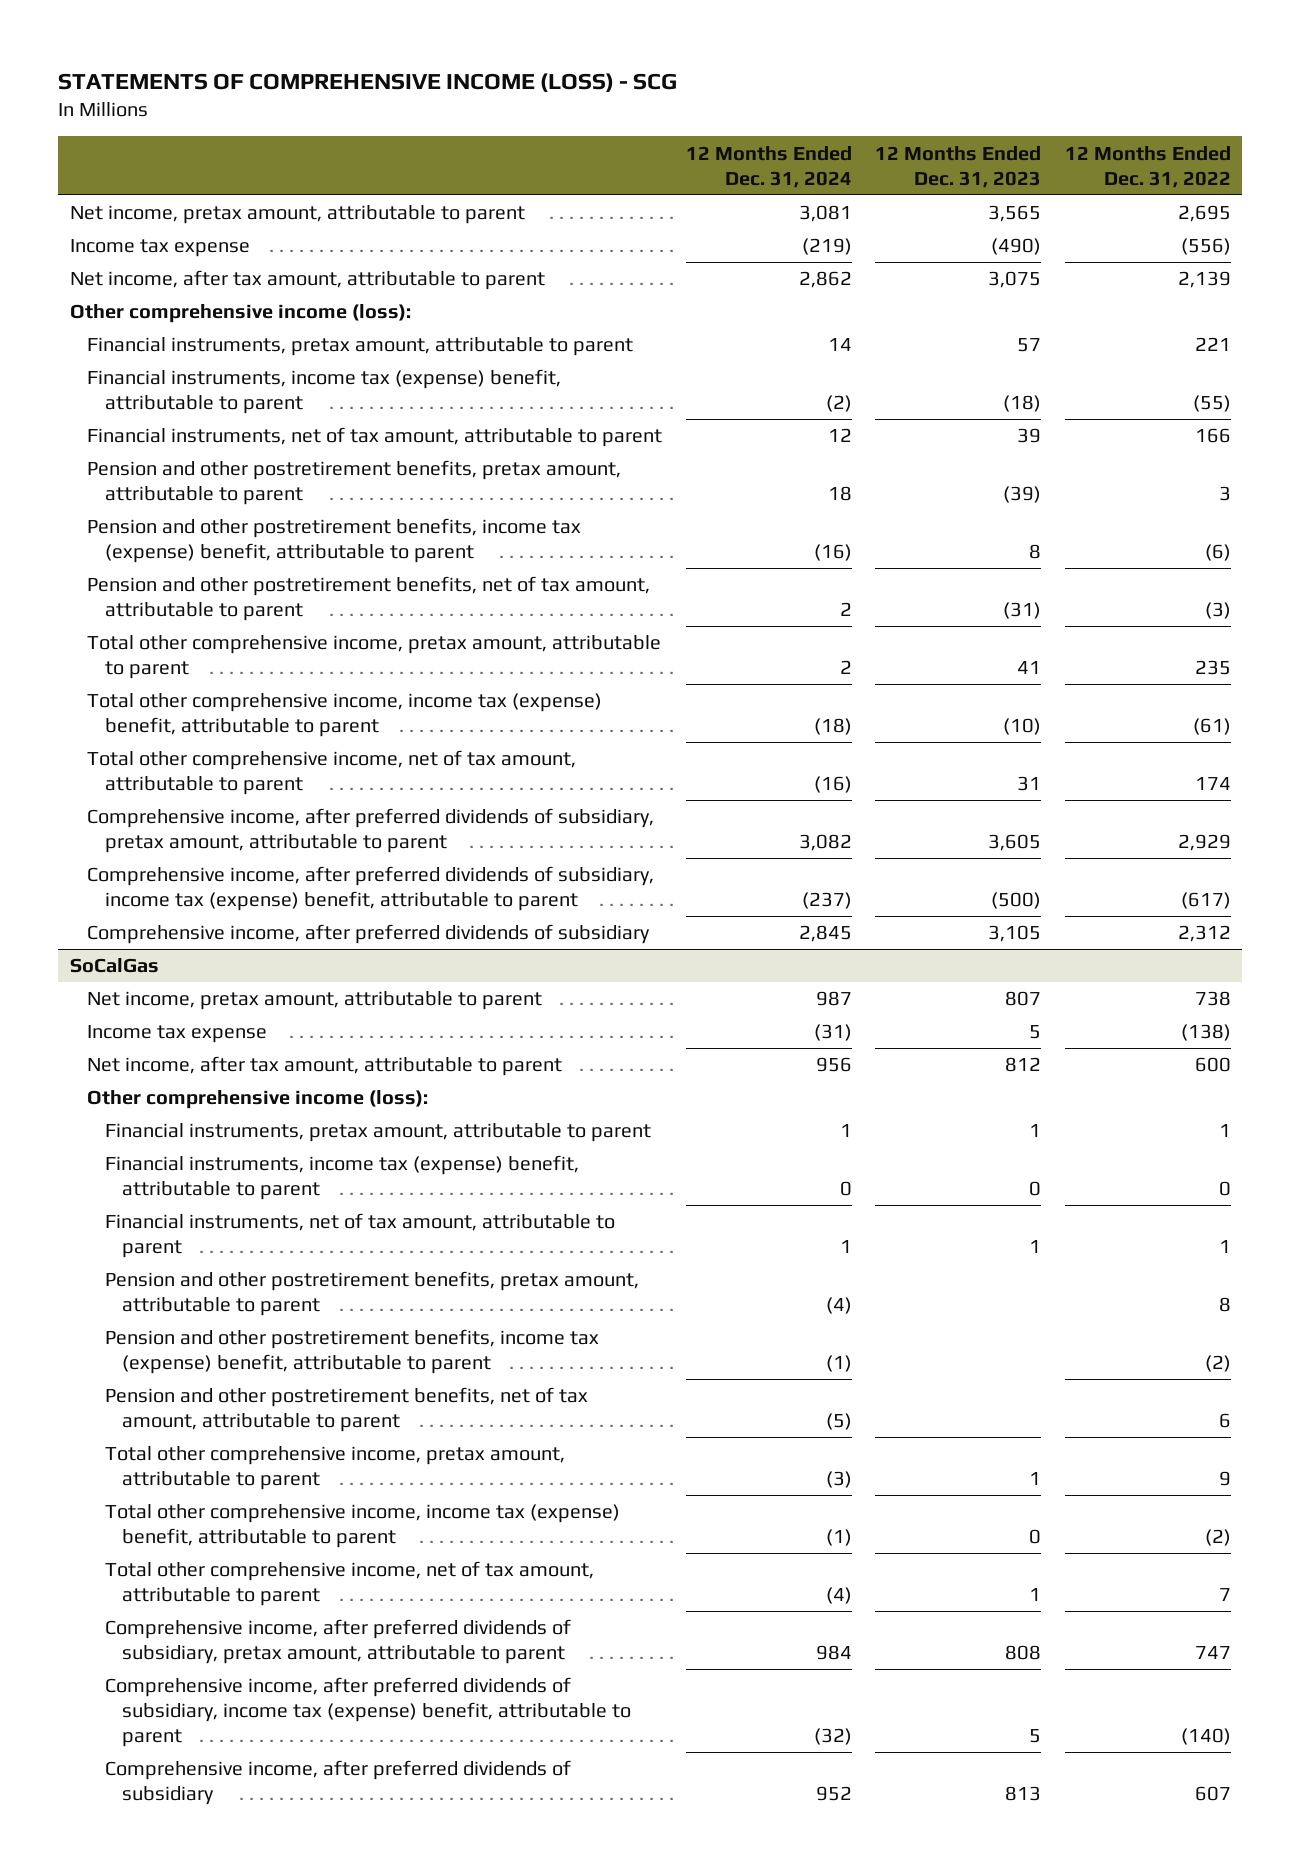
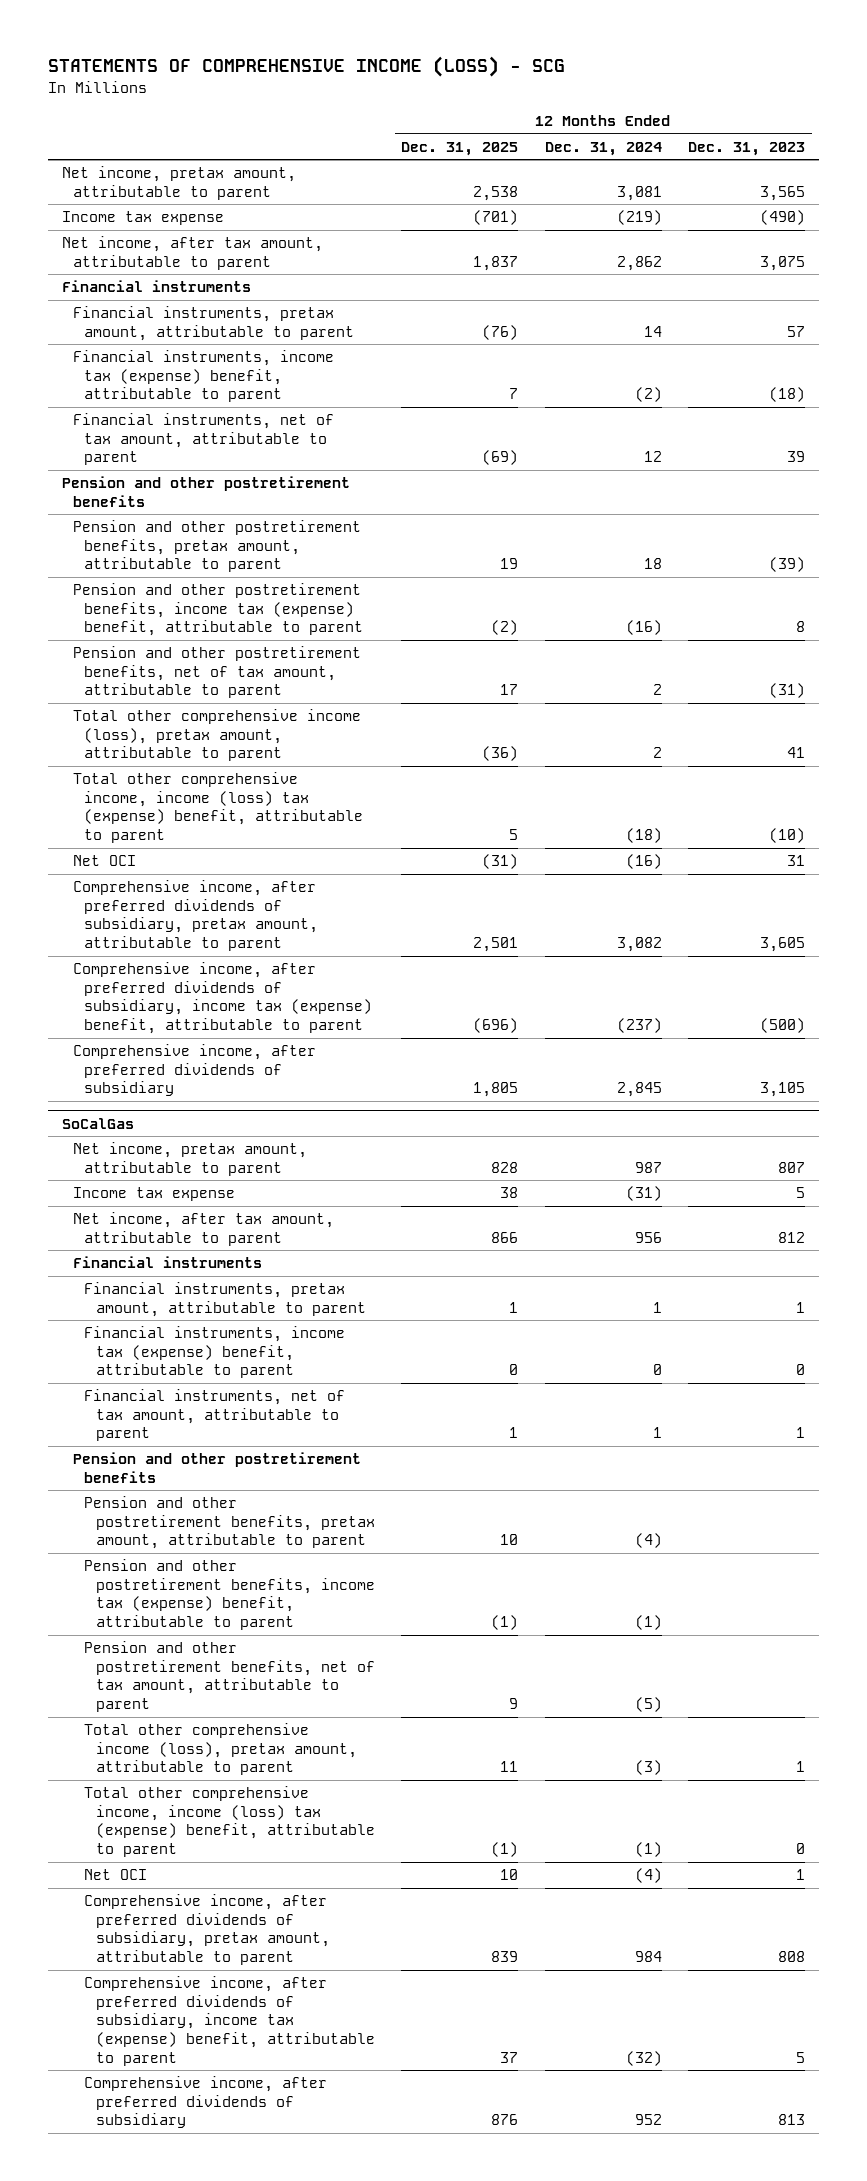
[1064,145,1231,188] 12 Months Ended Dec. 31, 2022 -> none
none -> [401,141,519,156] Dec. 31, 2025
[69,304,411,324] Other comprehensive income (loss): -> none
none -> [61,280,251,293] Financial instruments
none -> [61,476,350,507] Pension and other postretirement benefits
[87,635,662,680] Total other comprehensive income, pretax amount, attributable to parent -> [72,709,361,762] Total other comprehensive income (loss), pretax amount, attributable to parent
[87,693,603,738] Total other comprehensive income, income tax (expense) benefit, attributable to parent -> [72,772,364,843] Total other comprehensive income, income (loss) tax (expense) benefit, attributable to parent
[87,750,577,796] Total other comprehensive income, net of tax amount, attributable to parent -> [72,855,136,867] Net OCI
[87,1090,429,1110] Other comprehensive income (loss): -> none
none -> [72,1256,262,1269] Financial instruments
none -> [72,1452,361,1483] Pension and other postretirement benefits
[104,1446,565,1491] Total other comprehensive income, pretax amount, attributable to parent -> [84,1723,357,1776] Total other comprehensive income (loss), pretax amount, attributable to parent
[104,1504,620,1549] Total other comprehensive income, income tax (expense) benefit, attributable to parent -> [84,1786,375,1857] Total other comprehensive income, income (loss) tax (expense) benefit, attributable to parent
[104,1561,594,1607] Total other comprehensive income, net of tax amount, attributable to parent -> [84,1869,148,1881] Net OCI

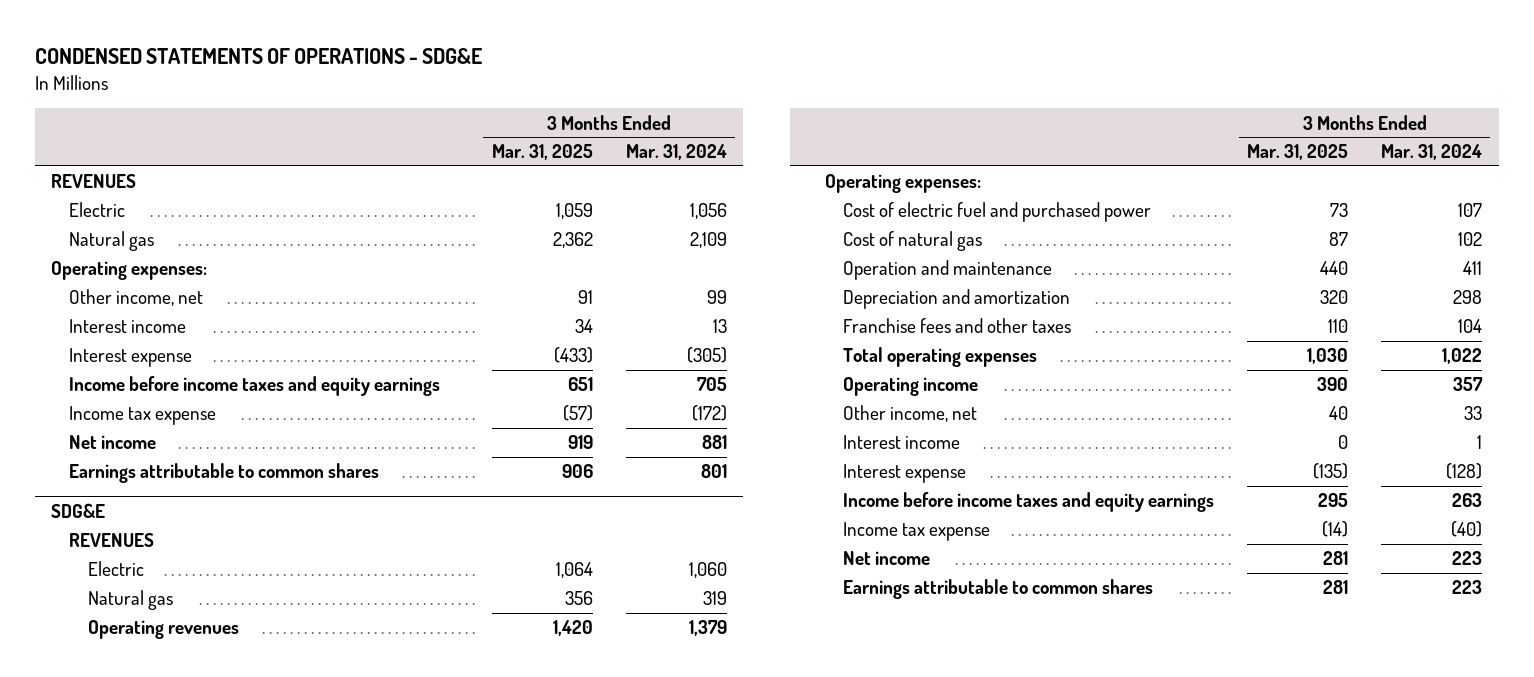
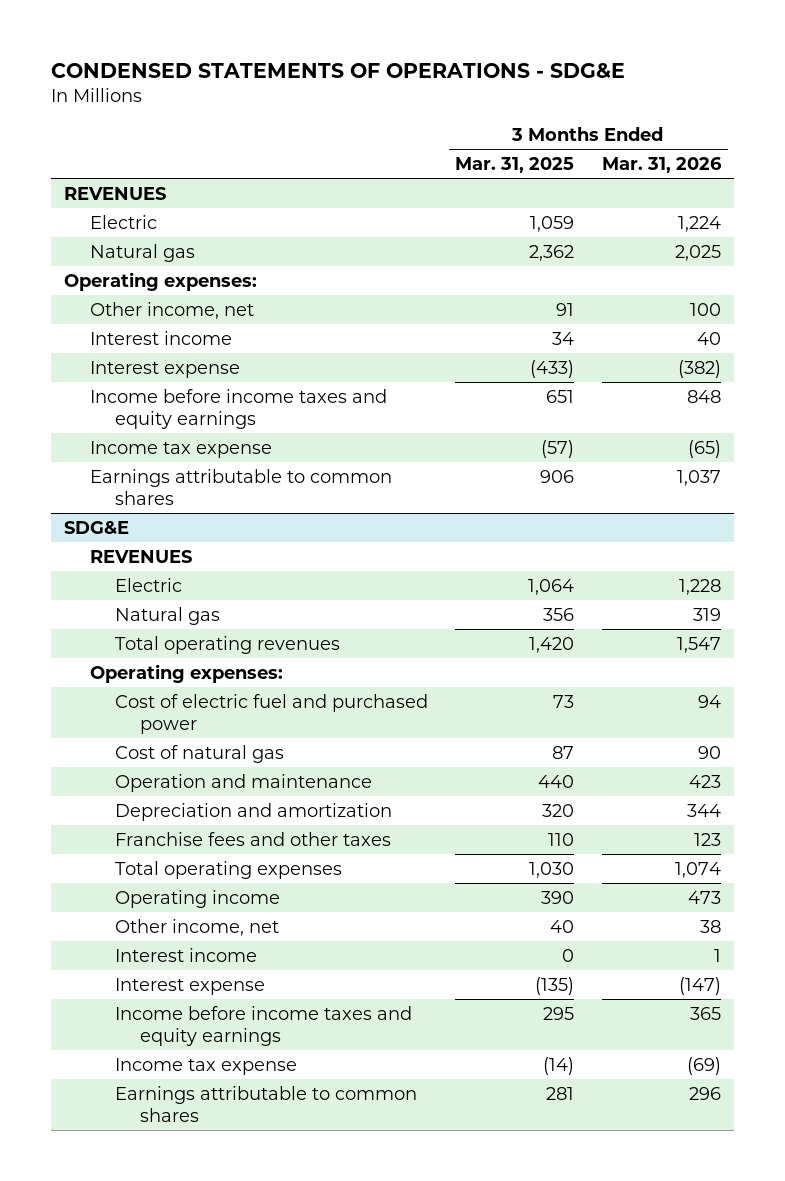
[625,144,727,161] Mar. 31, 2024 -> none
none -> [601,156,722,173] Mar. 31, 2026
[69,435,157,450] Net income -> none
[87,620,239,640] Operating revenues -> [115,635,341,654] Total operating revenues
[842,551,930,566] Net income -> none

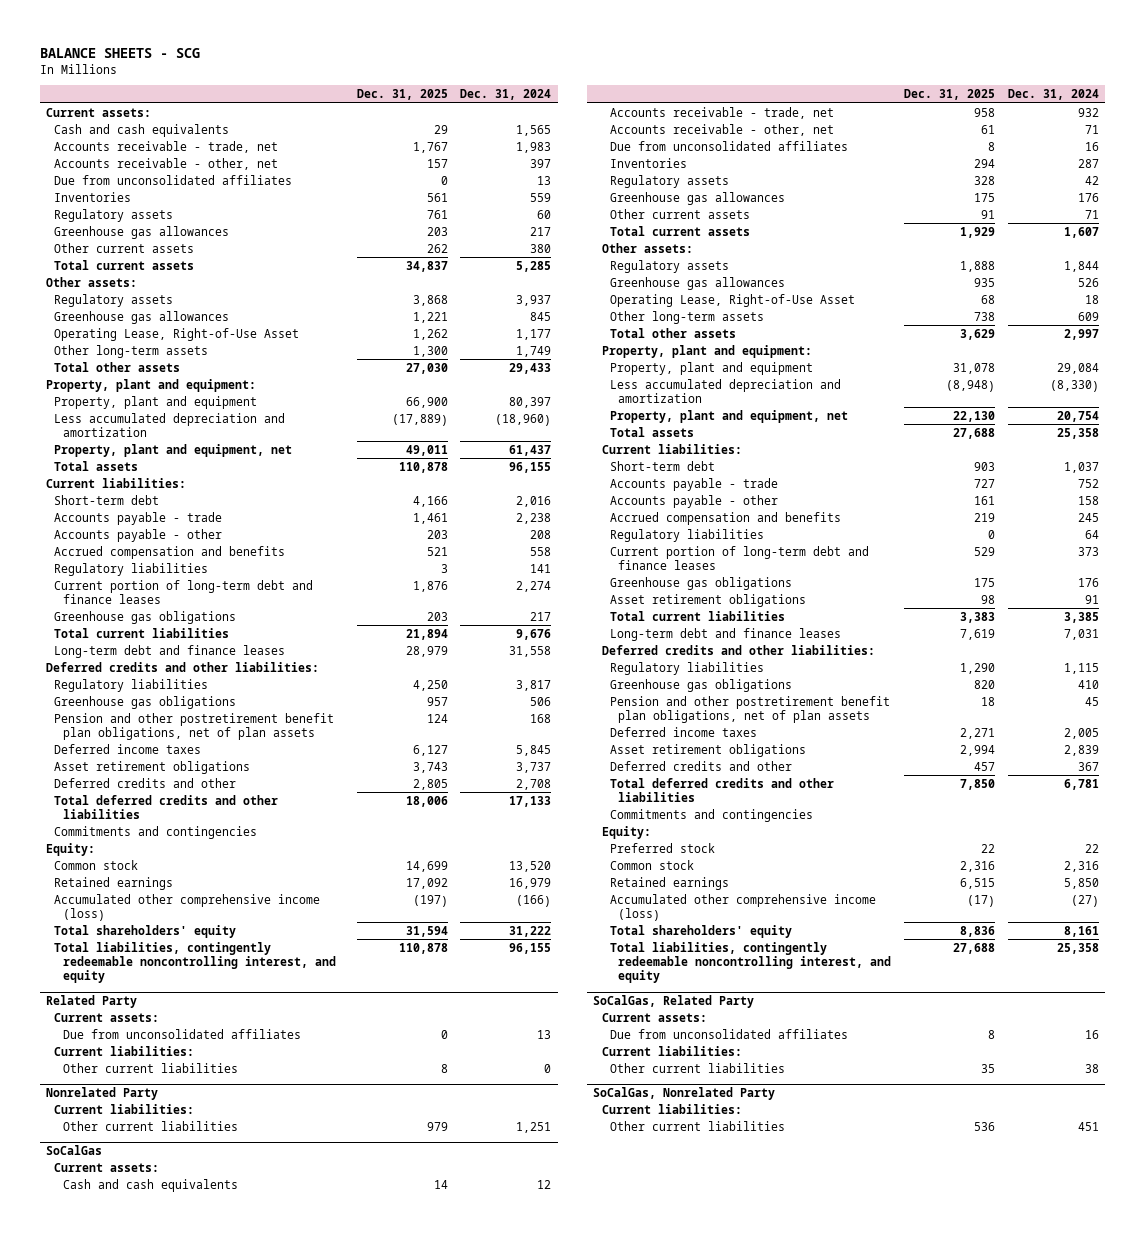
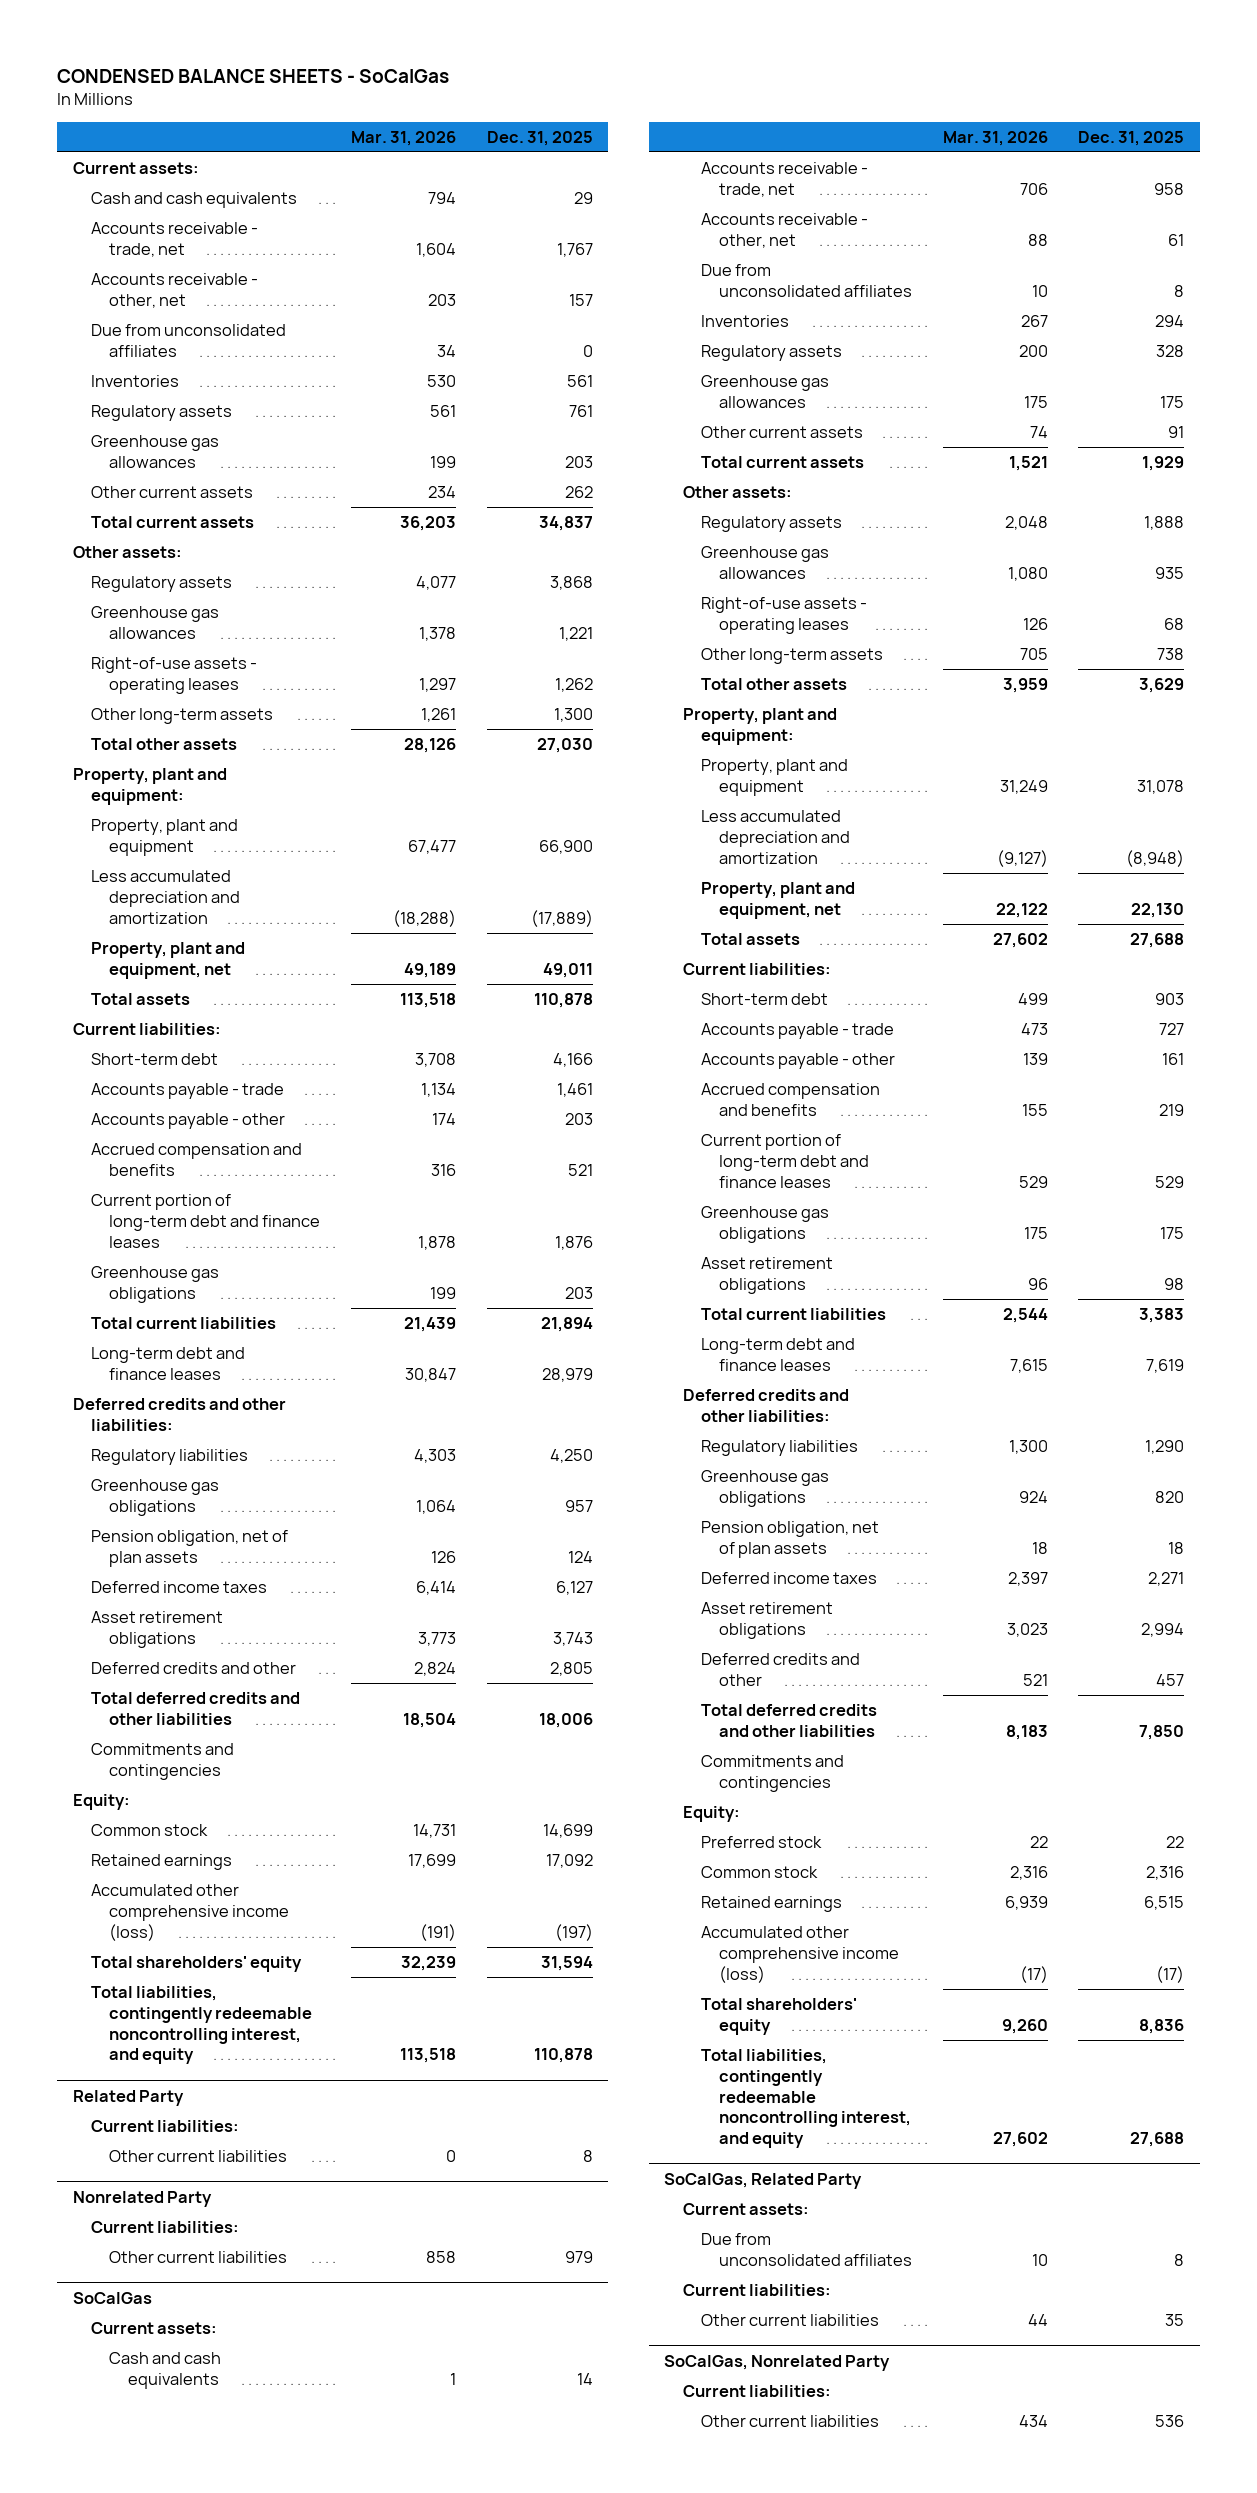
[39,47,200,58] BALANCE SHEETS - SCG -> [57,68,450,83] CONDENSED BALANCE SHEETS - SoCalGas
[460,89,552,101] Dec. 31, 2024 -> none
none -> [351,130,457,146] Mar. 31, 2026
[54,327,300,341] Operating Lease, Right-of-Use Asset -> [91,657,258,694] Right-of-use assets - operating leases
[54,562,209,576] Regulatory liabilities -> none
[54,712,335,740] Pension and other postretirement benefit plan obligations, net of plan assets -> [91,1530,289,1567] Pension obligation, net of plan assets
[54,1012,160,1022] Current assets: -> none
[62,1028,301,1039] Due from unconsolidated affiliates -> none
[609,293,855,307] Operating Lease, Right-of-Use Asset -> [701,597,868,634] Right-of-use assets - operating leases
[609,528,764,542] Regulatory liabilities -> none
[609,695,890,723] Pension and other postretirement benefit plan obligations, net of plan assets -> [701,1521,880,1558] Pension obligation, net of plan assets

